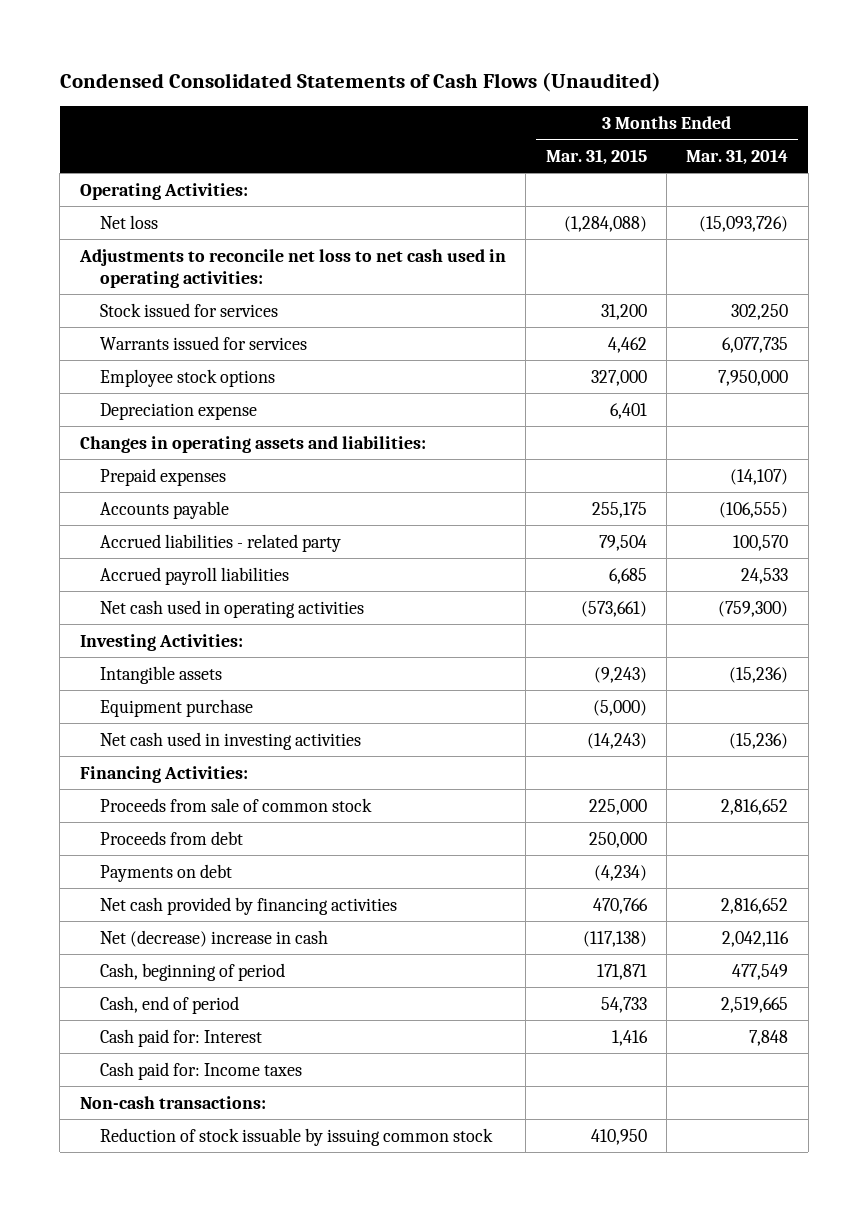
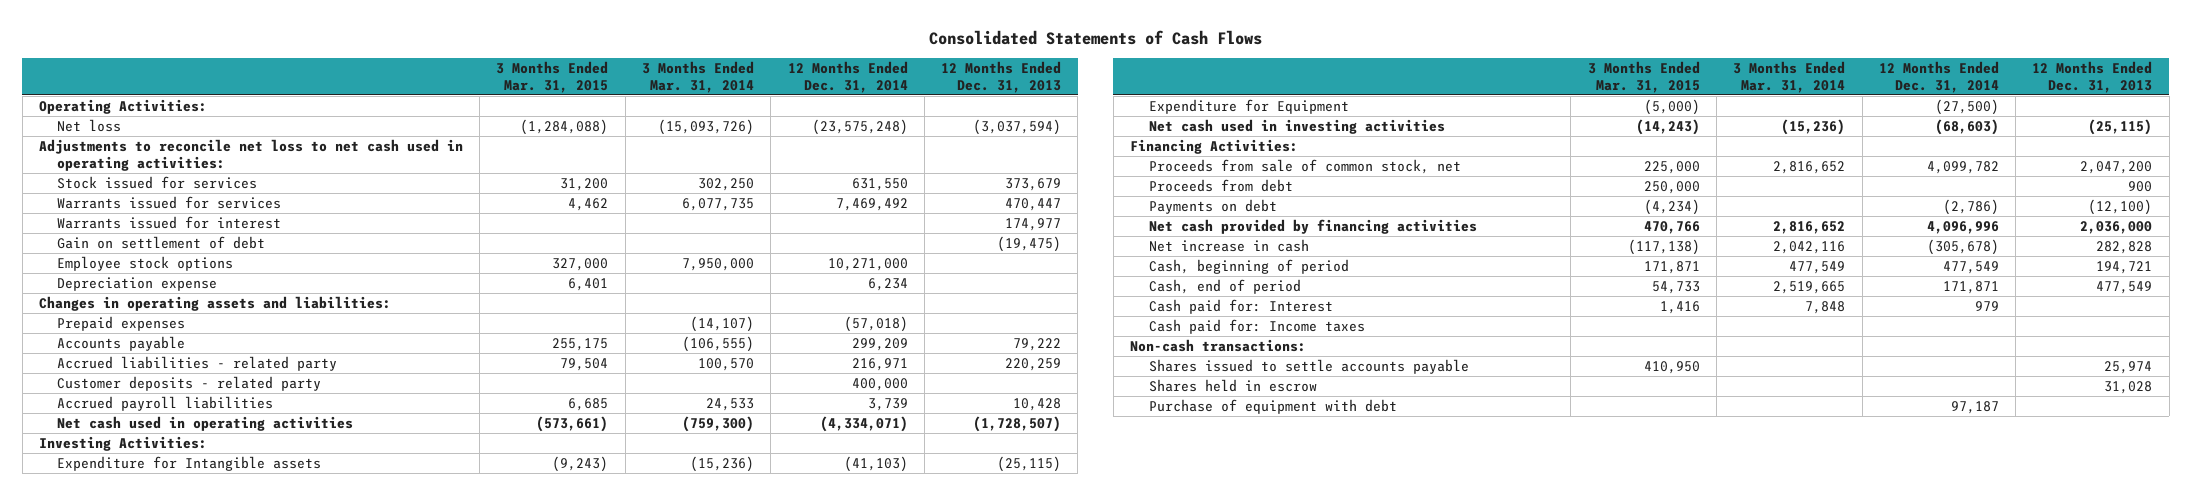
[59,71,661,92] Condensed Consolidated Statements of Cash Flows (Unaudited) -> [928,30,1262,46] Consolidated Statements of Cash Flows
none -> [787,61,908,93] 12 Months Ended Dec. 31, 2014
none -> [941,61,1062,93] 12 Months Ended Dec. 31, 2013
none -> [57,216,282,230] Warrants issued for interest
none -> [57,236,266,250] Gain on settlement of debt
none -> [57,376,322,392] Customer deposits - related party
[100,698,254,717] Equipment purchase -> none
[100,665,223,684] Intangible assets -> [57,456,322,472] Expenditure for Intangible assets
none -> [1148,99,1349,115] Expenditure for Equipment
[100,797,373,812] Proceeds from sale of common stock -> [1148,159,1461,175] Proceeds from sale of common stock, net
[100,929,329,947] Net (decrease) increase in cash -> [1148,239,1309,253] Net increase in cash
[100,1127,494,1146] Reduction of stock issuable by issuing common stock -> [1148,359,1469,375] Shares issued to settle accounts payable
none -> [1148,379,1317,393] Shares held in escrow
none -> [1148,399,1397,415] Purchase of equipment with debt

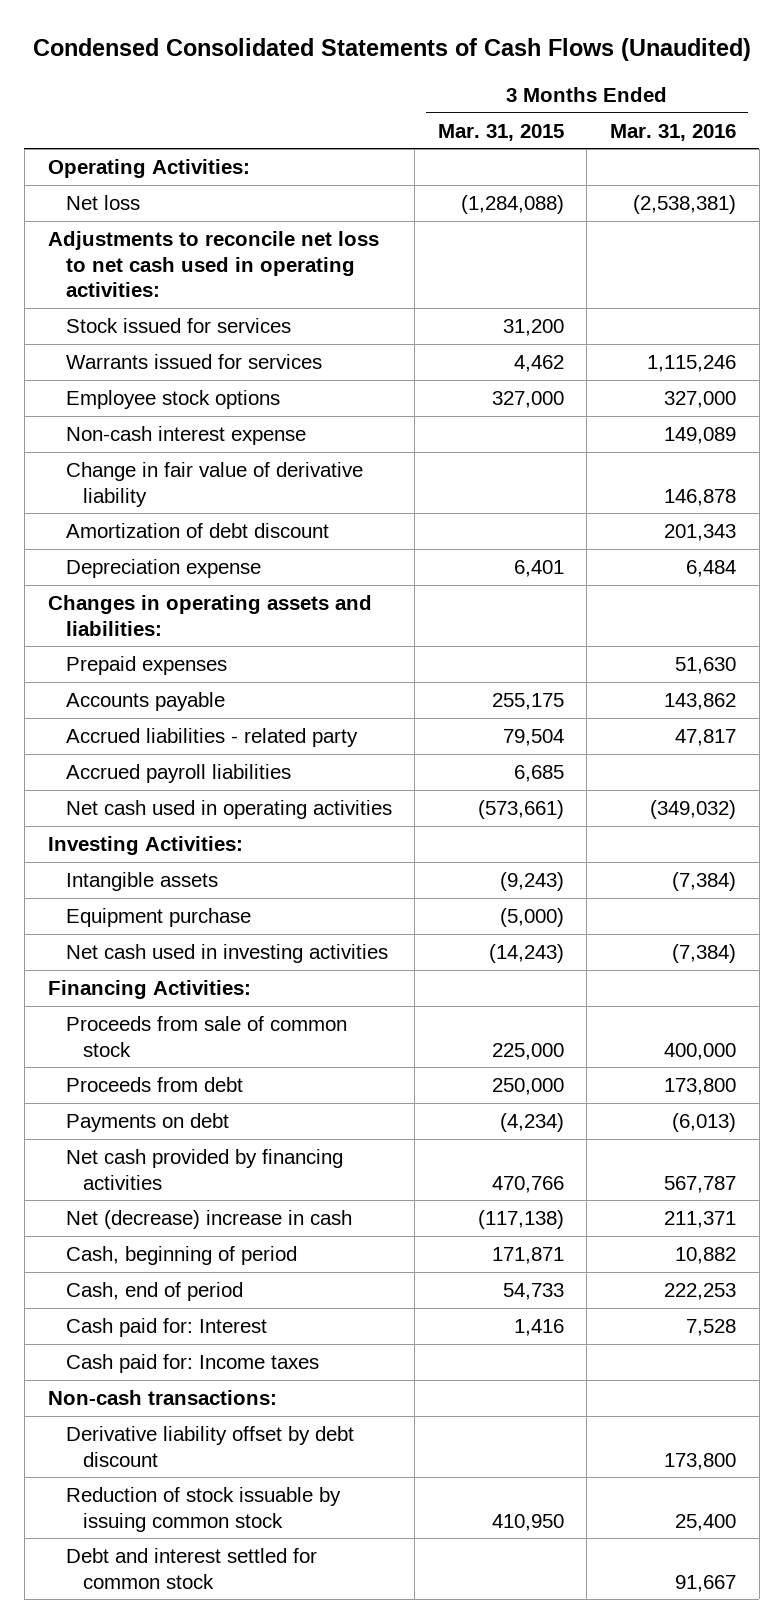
[928,30,1262,46] Consolidated Statements of Cash Flows -> [32,38,751,62] Condensed Consolidated Statements of Cash Flows (Unaudited)
[642,61,755,93] 3 Months Ended Mar. 31, 2014 -> none
[787,61,908,93] 12 Months Ended Dec. 31, 2014 -> none
[941,61,1062,93] 12 Months Ended Dec. 31, 2013 -> none
none -> [610,123,737,141] Mar. 31, 2016
[57,216,282,230] Warrants issued for interest -> none
[57,236,266,250] Gain on settlement of debt -> none
none -> [65,425,306,445] Non-cash interest expense
none -> [65,461,363,507] Change in fair value of derivative liability
none -> [65,522,329,538] Amortization of debt discount
[57,376,322,392] Customer deposits - related party -> none
[1148,99,1349,115] Expenditure for Equipment -> none
[57,456,322,472] Expenditure for Intangible assets -> [65,871,218,891] Intangible assets
none -> [65,907,251,927] Equipment purchase
[1148,159,1461,175] Proceeds from sale of common stock, net -> [65,1015,347,1057] Proceeds from sale of common stock
[1148,239,1309,253] Net increase in cash -> [65,1209,352,1229] Net (decrease) increase in cash
[1148,379,1317,393] Shares held in escrow -> none
[1148,399,1397,415] Purchase of equipment with debt -> none
none -> [65,1425,354,1467] Derivative liability offset by debt discount
[1148,359,1469,375] Shares issued to settle accounts payable -> [65,1486,341,1532] Reduction of stock issuable by issuing common stock
none -> [65,1547,317,1589] Debt and interest settled for common stock

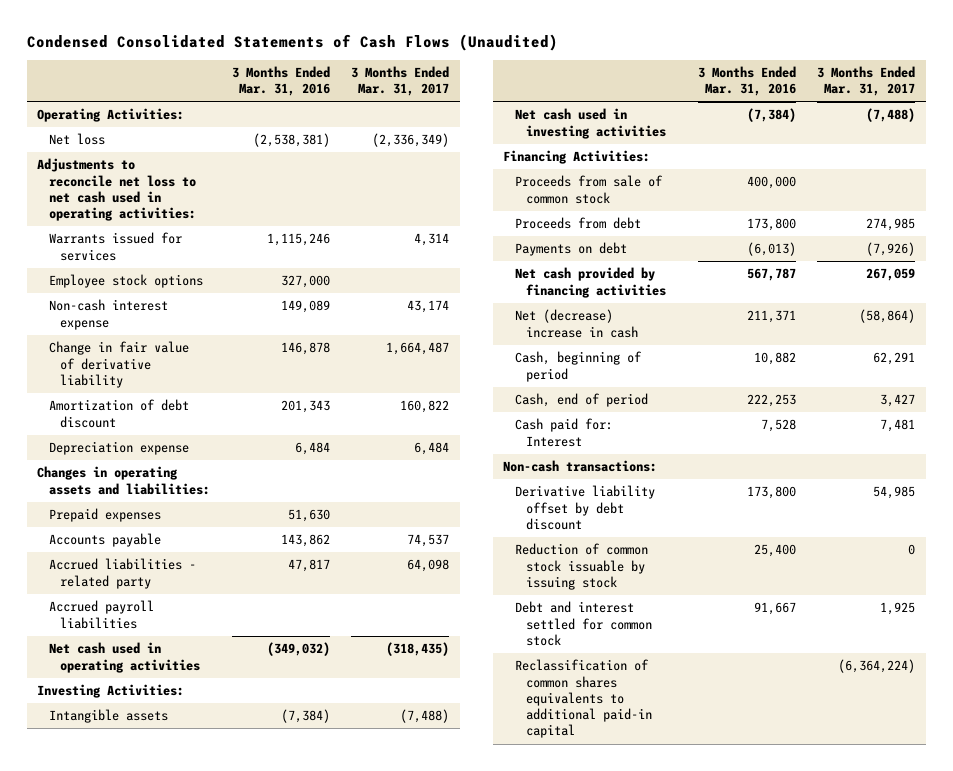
[437,123,564,141] Mar. 31, 2015 -> none
none -> [351,65,450,97] 3 Months Ended Mar. 31, 2017
[65,317,291,333] Stock issued for services -> none
[65,907,251,927] Equipment purchase -> none
[65,1353,319,1373] Cash paid for: Income taxes -> none
[65,1486,341,1532] Reduction of stock issuable by issuing common stock -> [514,543,648,590] Reduction of common stock issuable by issuing stock
none -> [514,659,653,739] Reclassification of common shares equivalents to additional paid-in capital

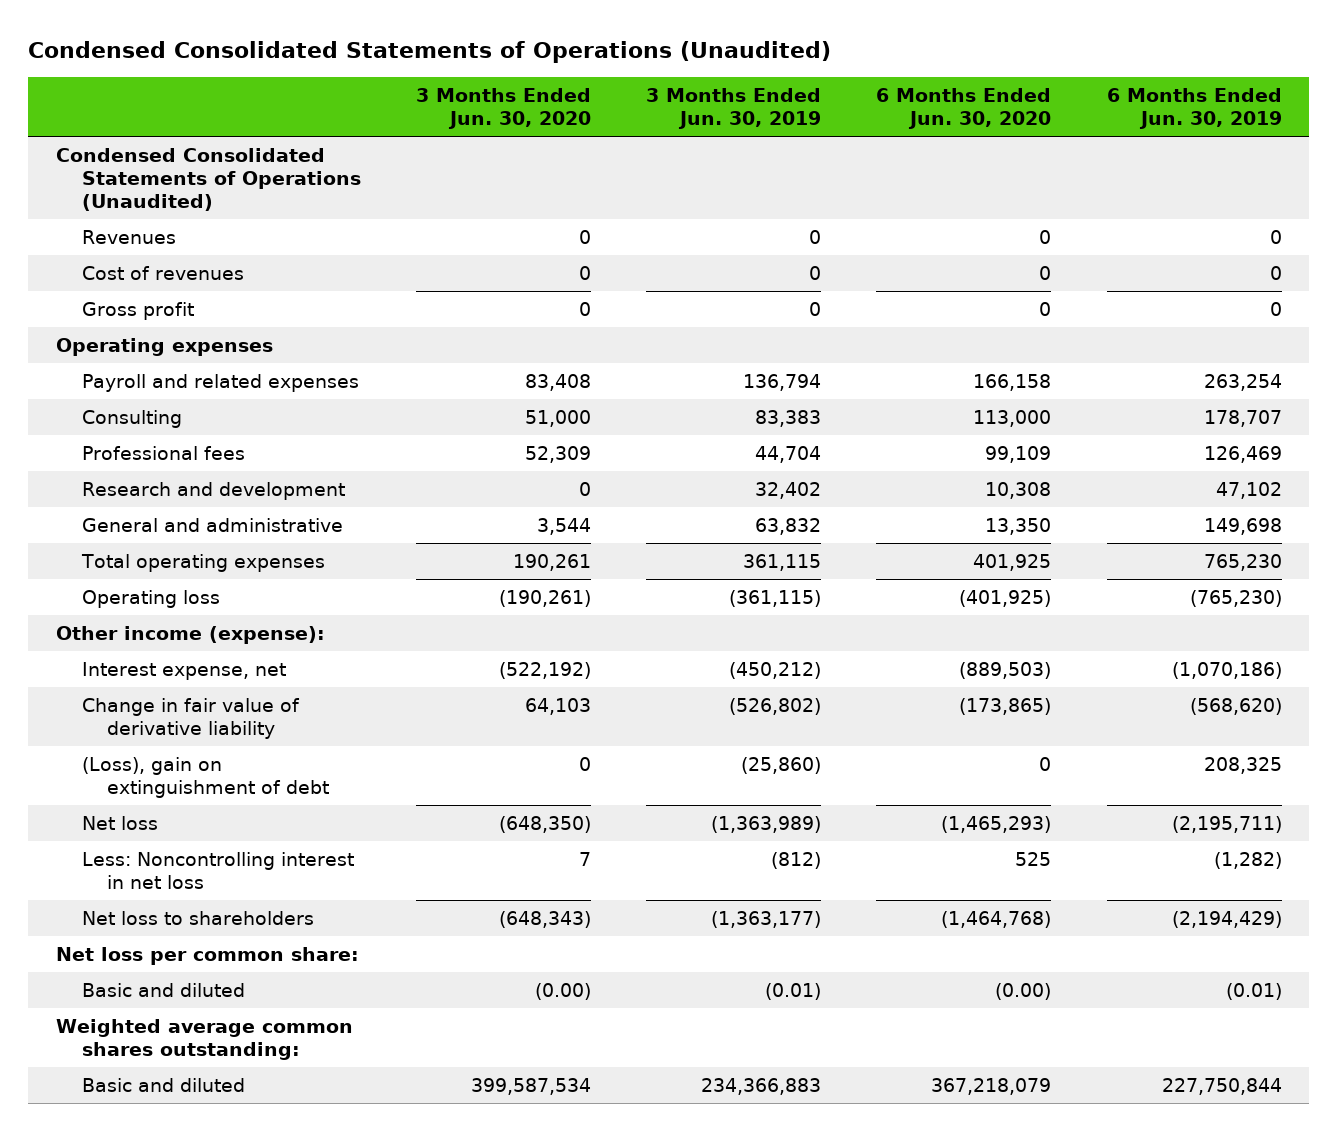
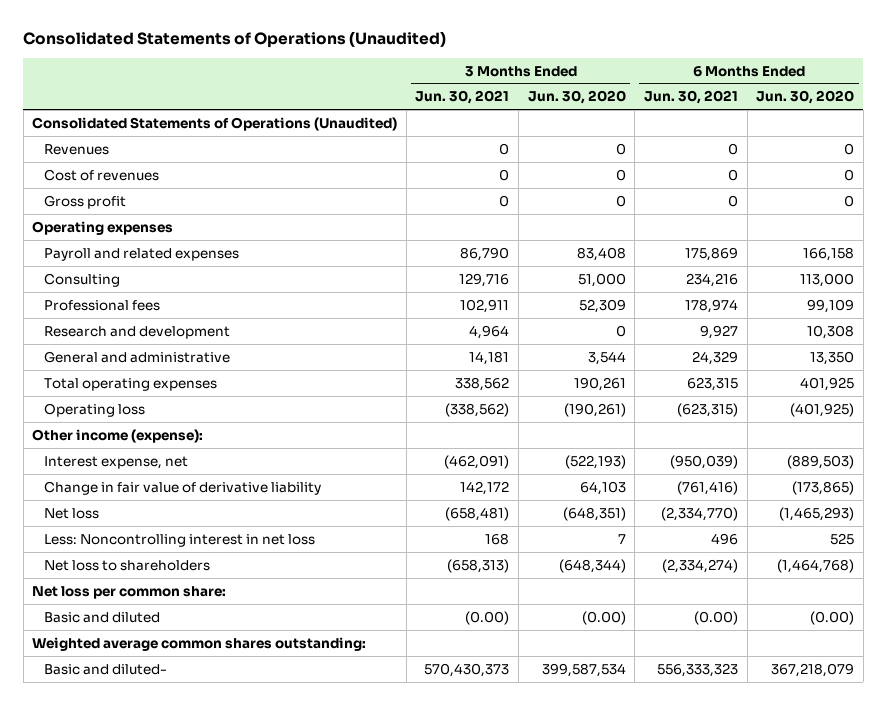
[28,40,832,63] Condensed Consolidated Statements of Operations (Unaudited) -> [23,31,447,49] Consolidated Statements of Operations (Unaudited)
[646,87,822,130] 3 Months Ended Jun. 30, 2019 -> none
[1106,87,1282,130] 6 Months Ended Jun. 30, 2019 -> none
none -> [415,90,510,105] Jun. 30, 2021
none -> [643,90,738,105] Jun. 30, 2021
[55,148,361,212] Condensed Consolidated Statements of Operations (Unaudited) -> [32,116,398,131] Consolidated Statements of Operations (Unaudited)
[498,662,591,680] (522,192) -> [564,454,626,469] (522,193)
[81,757,330,799] (Loss), gain on extinguishment of debt -> none
[498,816,591,834] (648,350) -> [562,506,626,521] (648,351)
[498,911,591,929] (648,343) -> [558,558,626,573] (648,344)
[81,1078,245,1093] Basic and diluted -> [44,663,168,675] Basic and diluted-

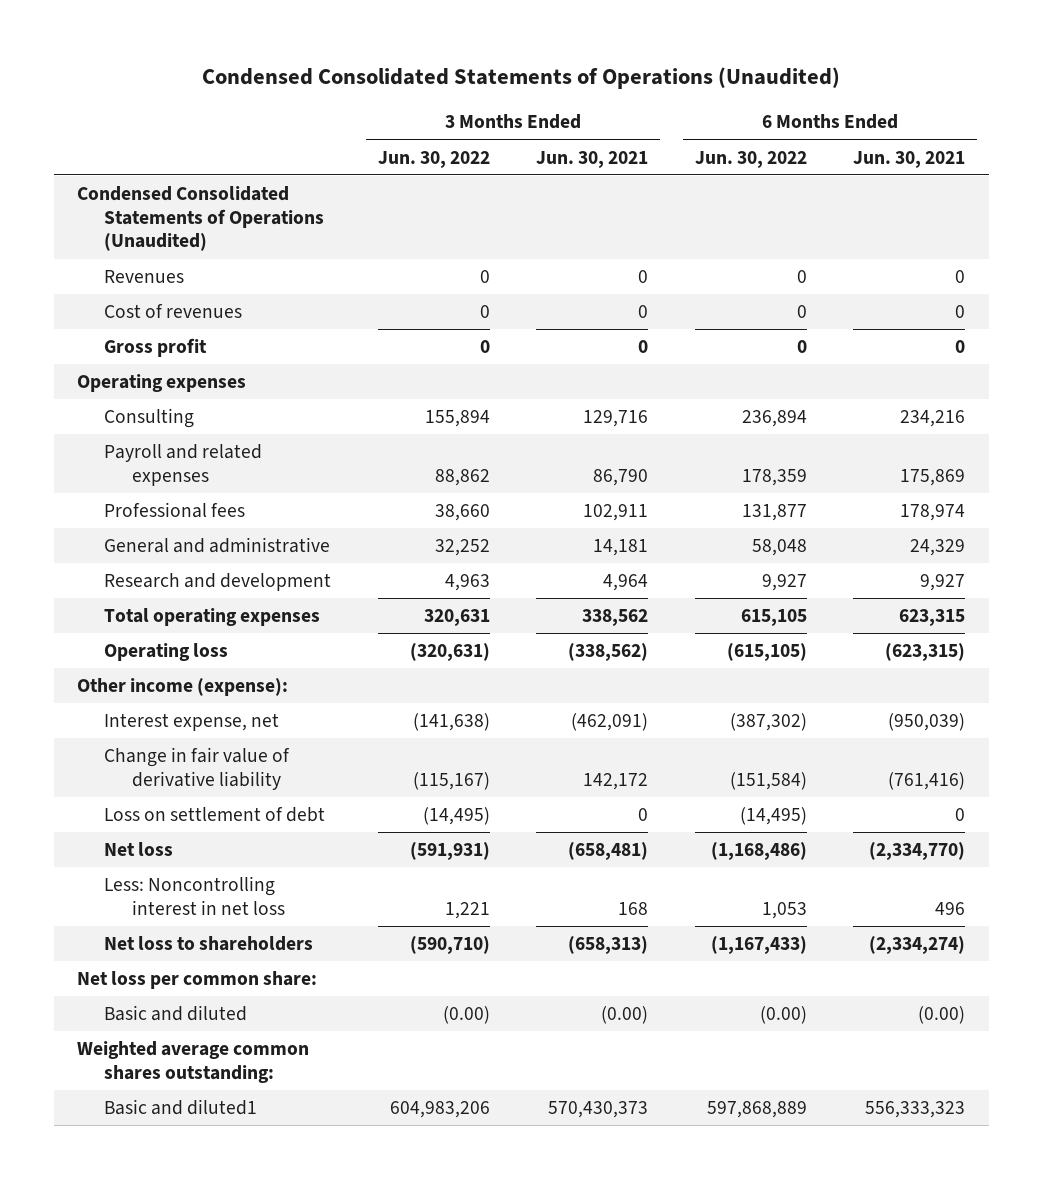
[23,31,447,49] Consolidated Statements of Operations (Unaudited) -> [202,67,841,90] Condensed Consolidated Statements of Operations (Unaudited)
[527,90,626,105] Jun. 30, 2020 -> none
[756,90,855,105] Jun. 30, 2020 -> none
none -> [377,150,490,168] Jun. 30, 2022
none -> [694,150,807,168] Jun. 30, 2022
[32,116,398,131] Consolidated Statements of Operations (Unaudited) -> [77,186,325,252] Condensed Consolidated Statements of Operations (Unaudited)
[44,247,240,261] Payroll and related expenses -> [104,444,263,486] Payroll and related expenses
[44,325,231,339] Research and development -> [104,573,332,592] Research and development
none -> [104,807,326,823] Loss on settlement of debt
[44,663,168,675] Basic and diluted- -> [104,1099,258,1116] Basic and diluted1

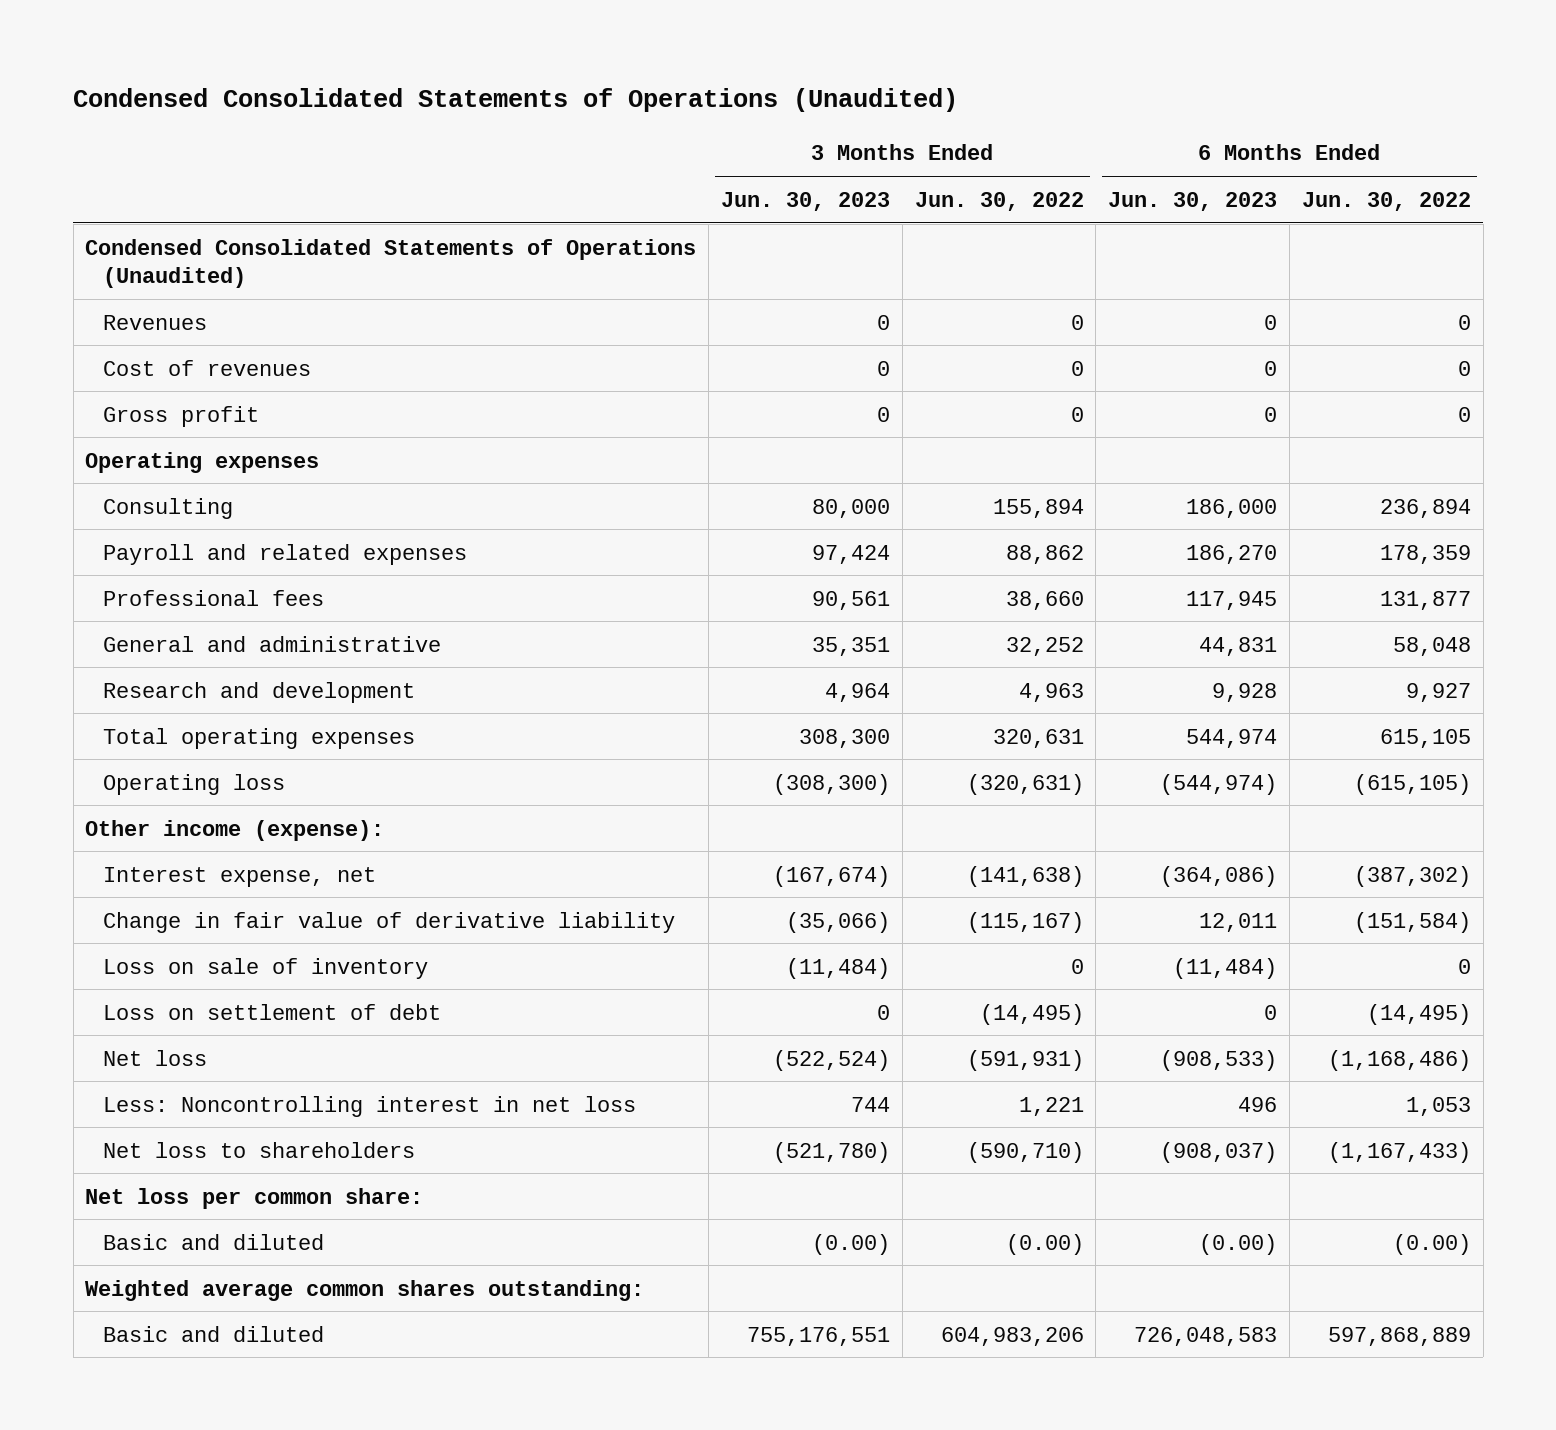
[536,150,649,168] Jun. 30, 2021 -> none
[853,150,966,168] Jun. 30, 2021 -> none
none -> [720,191,890,211] Jun. 30, 2023
none -> [1108,191,1278,211] Jun. 30, 2023
none -> [103,957,429,979] Loss on sale of inventory
[104,1099,258,1116] Basic and diluted1 -> [103,1325,325,1342] Basic and diluted

